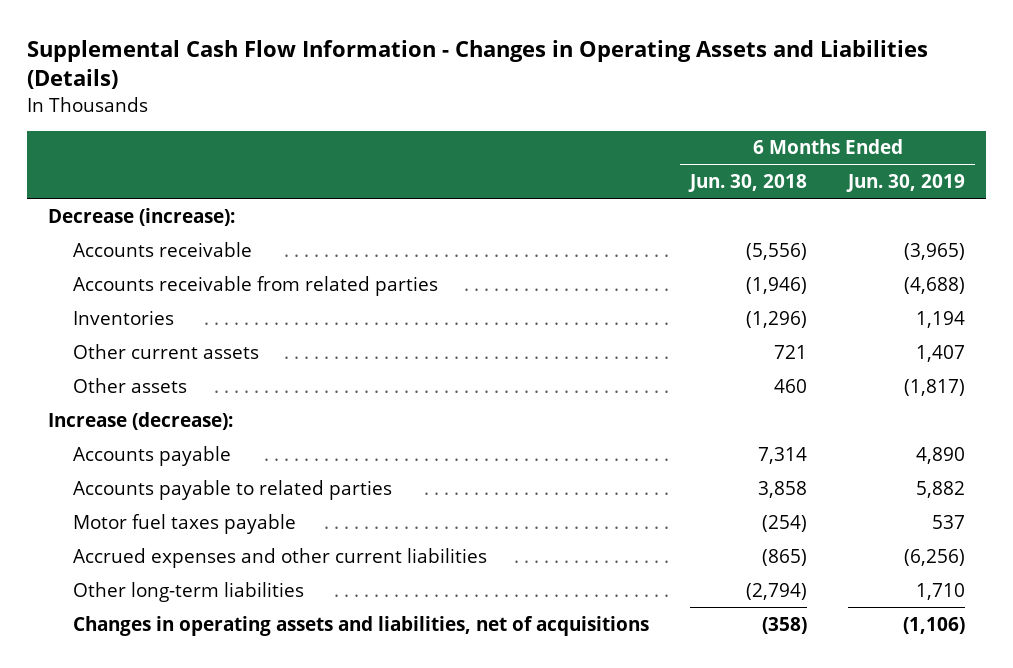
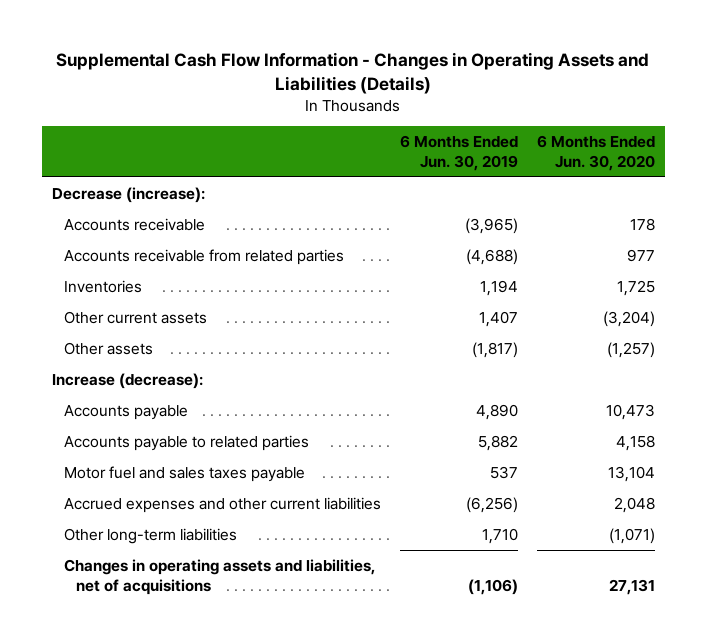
[687,174,807,193] Jun. 30, 2018 -> none
none -> [537,134,656,171] 6 Months Ended Jun. 30, 2020
[72,513,296,534] Motor fuel taxes payable -> [63,465,305,482] Motor fuel and sales taxes payable

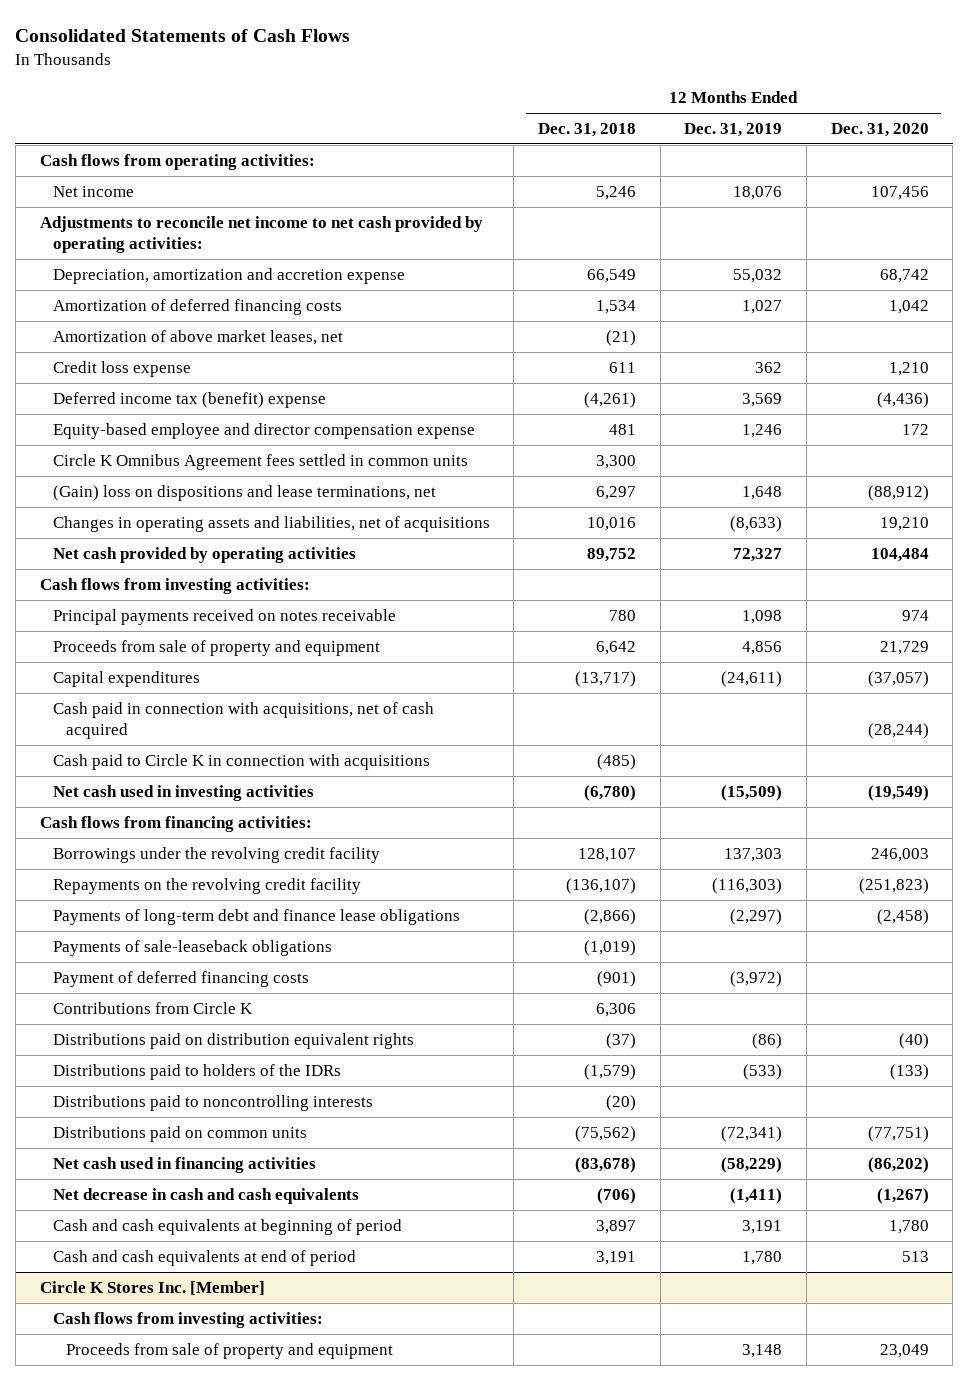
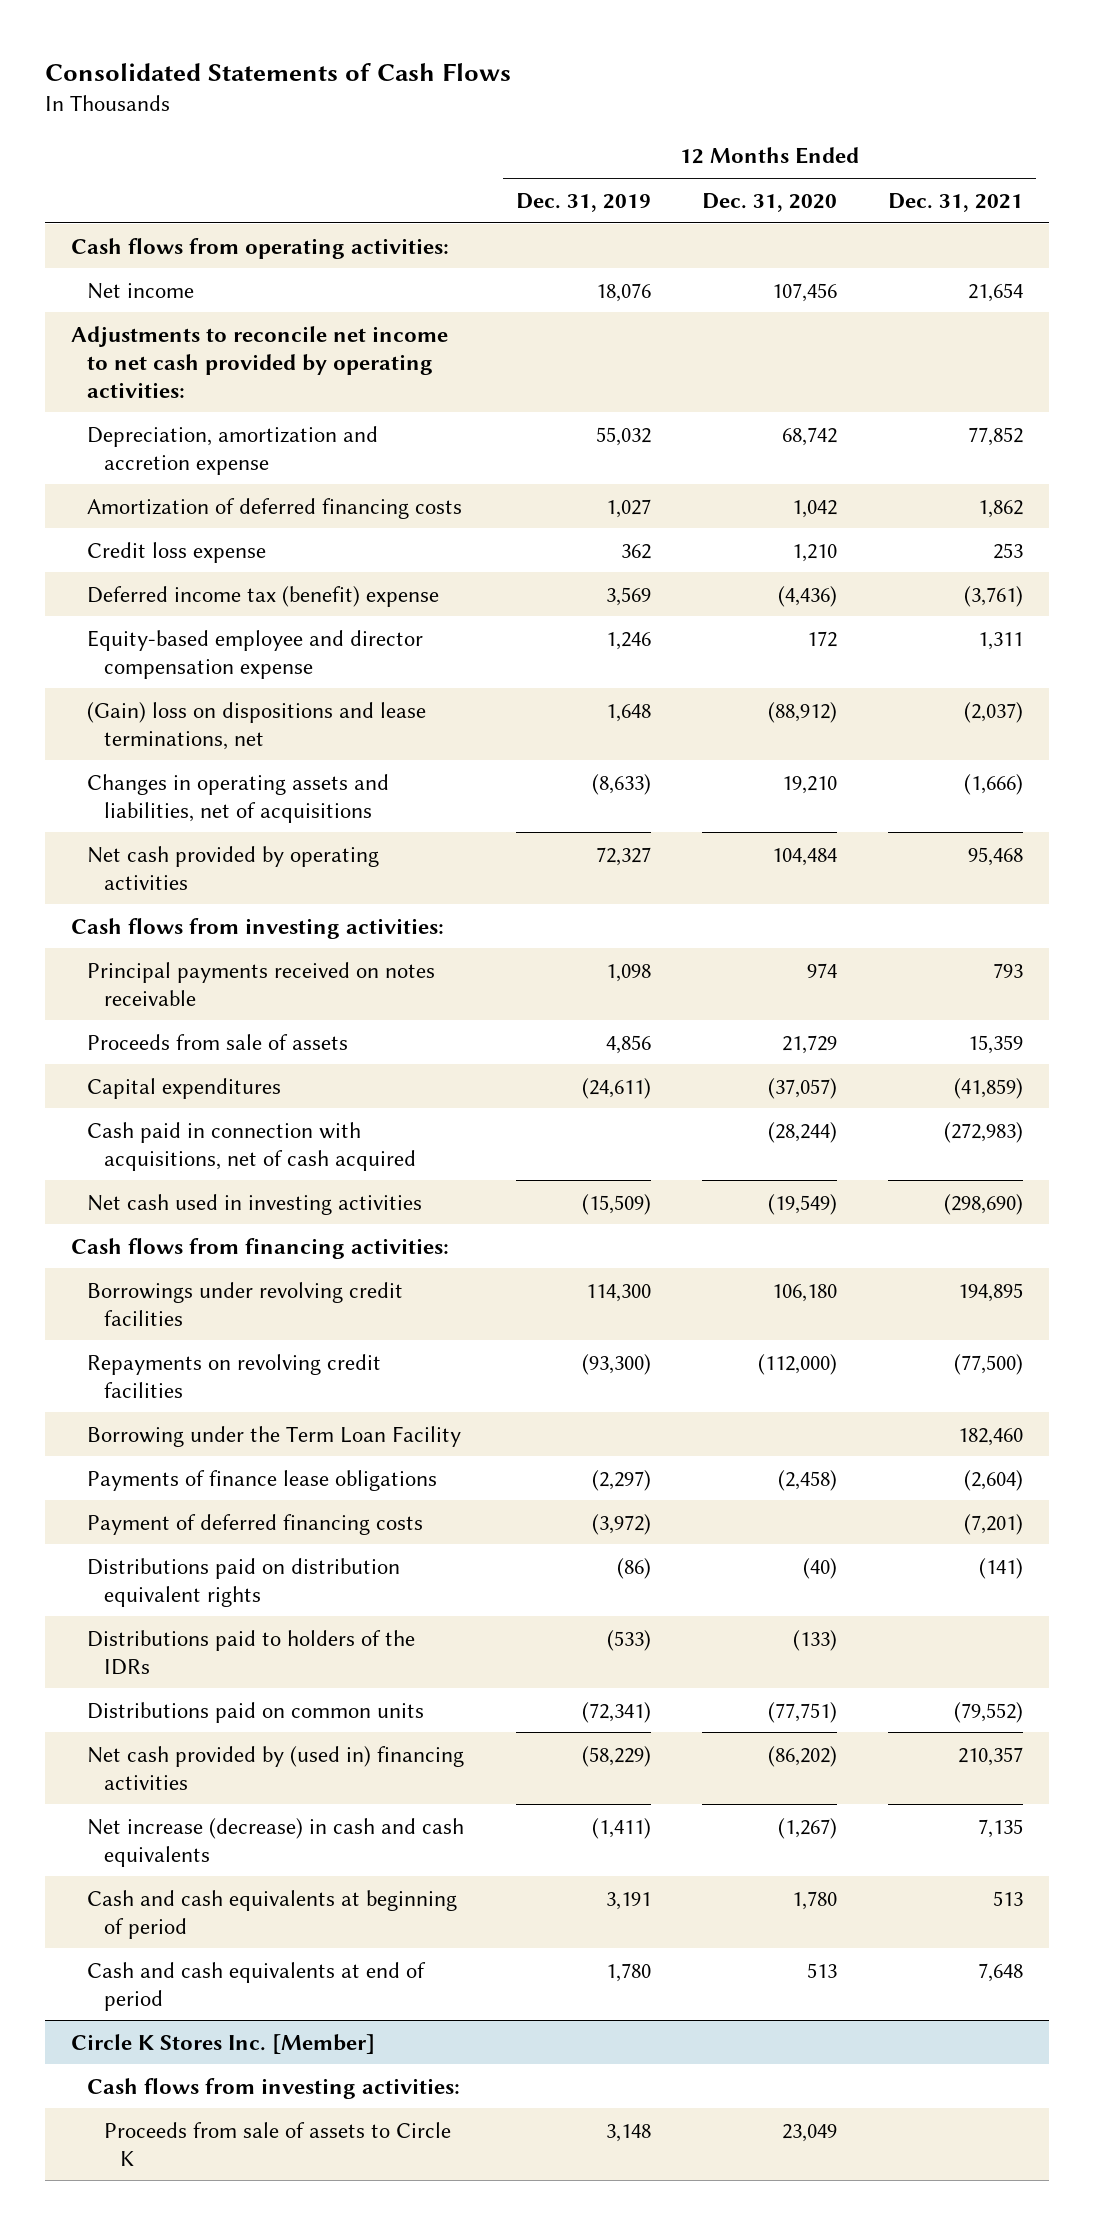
[537,123,636,138] Dec. 31, 2018 -> none
none -> [888,192,1024,212] Dec. 31, 2021
[52,330,343,346] Amortization of above market leases, net -> none
[52,454,468,471] Circle K Omnibus Agreement fees settled in common units -> none
[52,640,380,657] Proceeds from sale of property and equipment -> [87,1033,349,1050] Proceeds from sale of assets
[52,754,430,771] Cash paid to Circle K in connection with acquisitions -> none
[52,940,332,957] Payments of sale-leaseback obligations -> none
[52,847,380,864] Borrowings under the revolving credit facility -> [87,1281,404,1326] Borrowings under revolving credit facilities
[724,848,783,863] 137,303 -> [585,1283,651,1302] 114,300
[870,848,929,863] 246,003 -> [772,1283,838,1302] 106,180
[52,878,361,895] Repayments on the revolving credit facility -> [87,1353,382,1398] Repayments on revolving credit facilities
[712,878,783,895] (116,303) -> [581,1353,651,1375] (93,300)
[858,878,929,895] (251,823) -> [758,1353,838,1375] (112,000)
none -> [87,1425,462,1447] Borrowing under the Term Loan Facility
[52,909,460,926] Payments of long-term debt and finance lease obligations -> [87,1469,438,1491] Payments of finance lease obligations
[52,1002,253,1015] Contributions from Circle K -> none
[52,1095,373,1112] Distributions paid to noncontrolling interests -> none
[52,1157,316,1174] Net cash used in financing activities -> [87,1745,465,1790] Net cash provided by (used in) financing activities
[52,1188,359,1205] Net decrease in cash and cash equivalents -> [87,1817,465,1867] Net increase (decrease) in cash and cash equivalents
[65,1343,393,1360] Proceeds from sale of property and equipment -> [103,2121,451,2166] Proceeds from sale of assets to Circle K

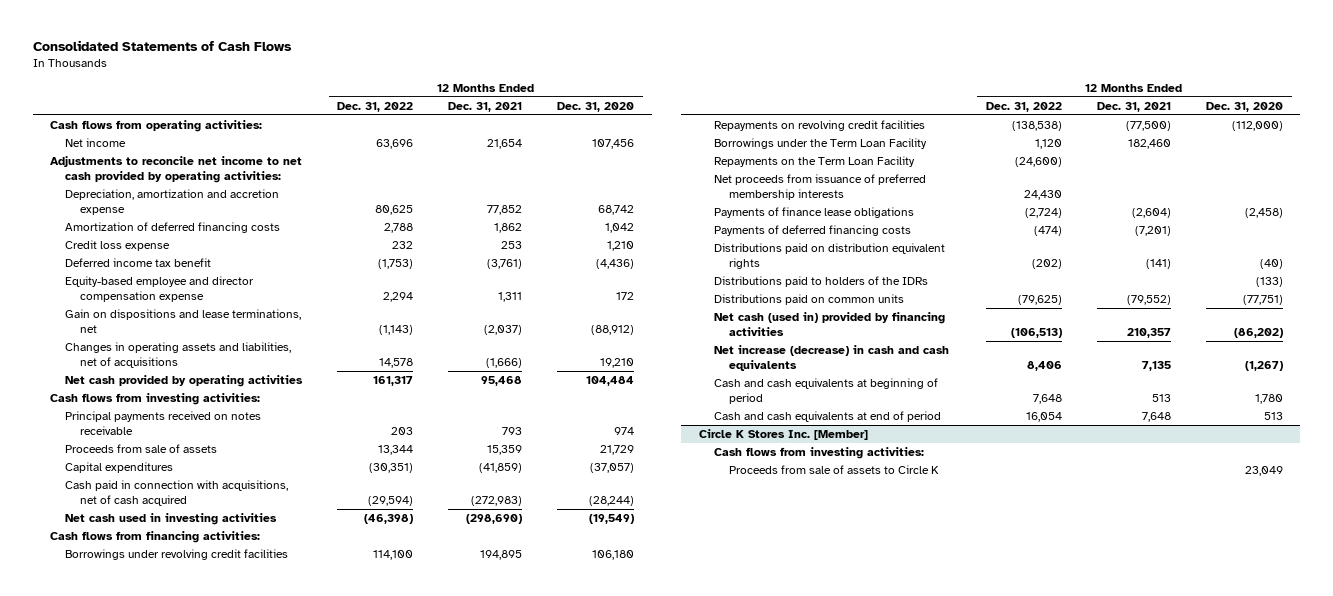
[515,192,651,212] Dec. 31, 2019 -> none
none -> [337,101,414,112] Dec. 31, 2022
[87,585,440,607] Deferred income tax (benefit) expense -> [65,257,212,267] Deferred income tax benefit
[87,701,427,750] (Gain) loss on dispositions and lease terminations, net -> [65,308,302,333] Gain on dispositions and lease terminations, net
[87,1425,462,1447] Borrowing under the Term Loan Facility -> [713,137,927,149] Borrowings under the Term Loan Facility
none -> [713,155,915,167] Repayments on the Term Loan Facility
none -> [713,173,926,200] Net proceeds from issuance of preferred membership interests
[87,1513,424,1535] Payment of deferred financing costs -> [713,224,911,236] Payments of deferred financing costs
[87,1745,465,1790] Net cash provided by (used in) financing activities -> [713,311,945,336] Net cash (used in) provided by financing activities

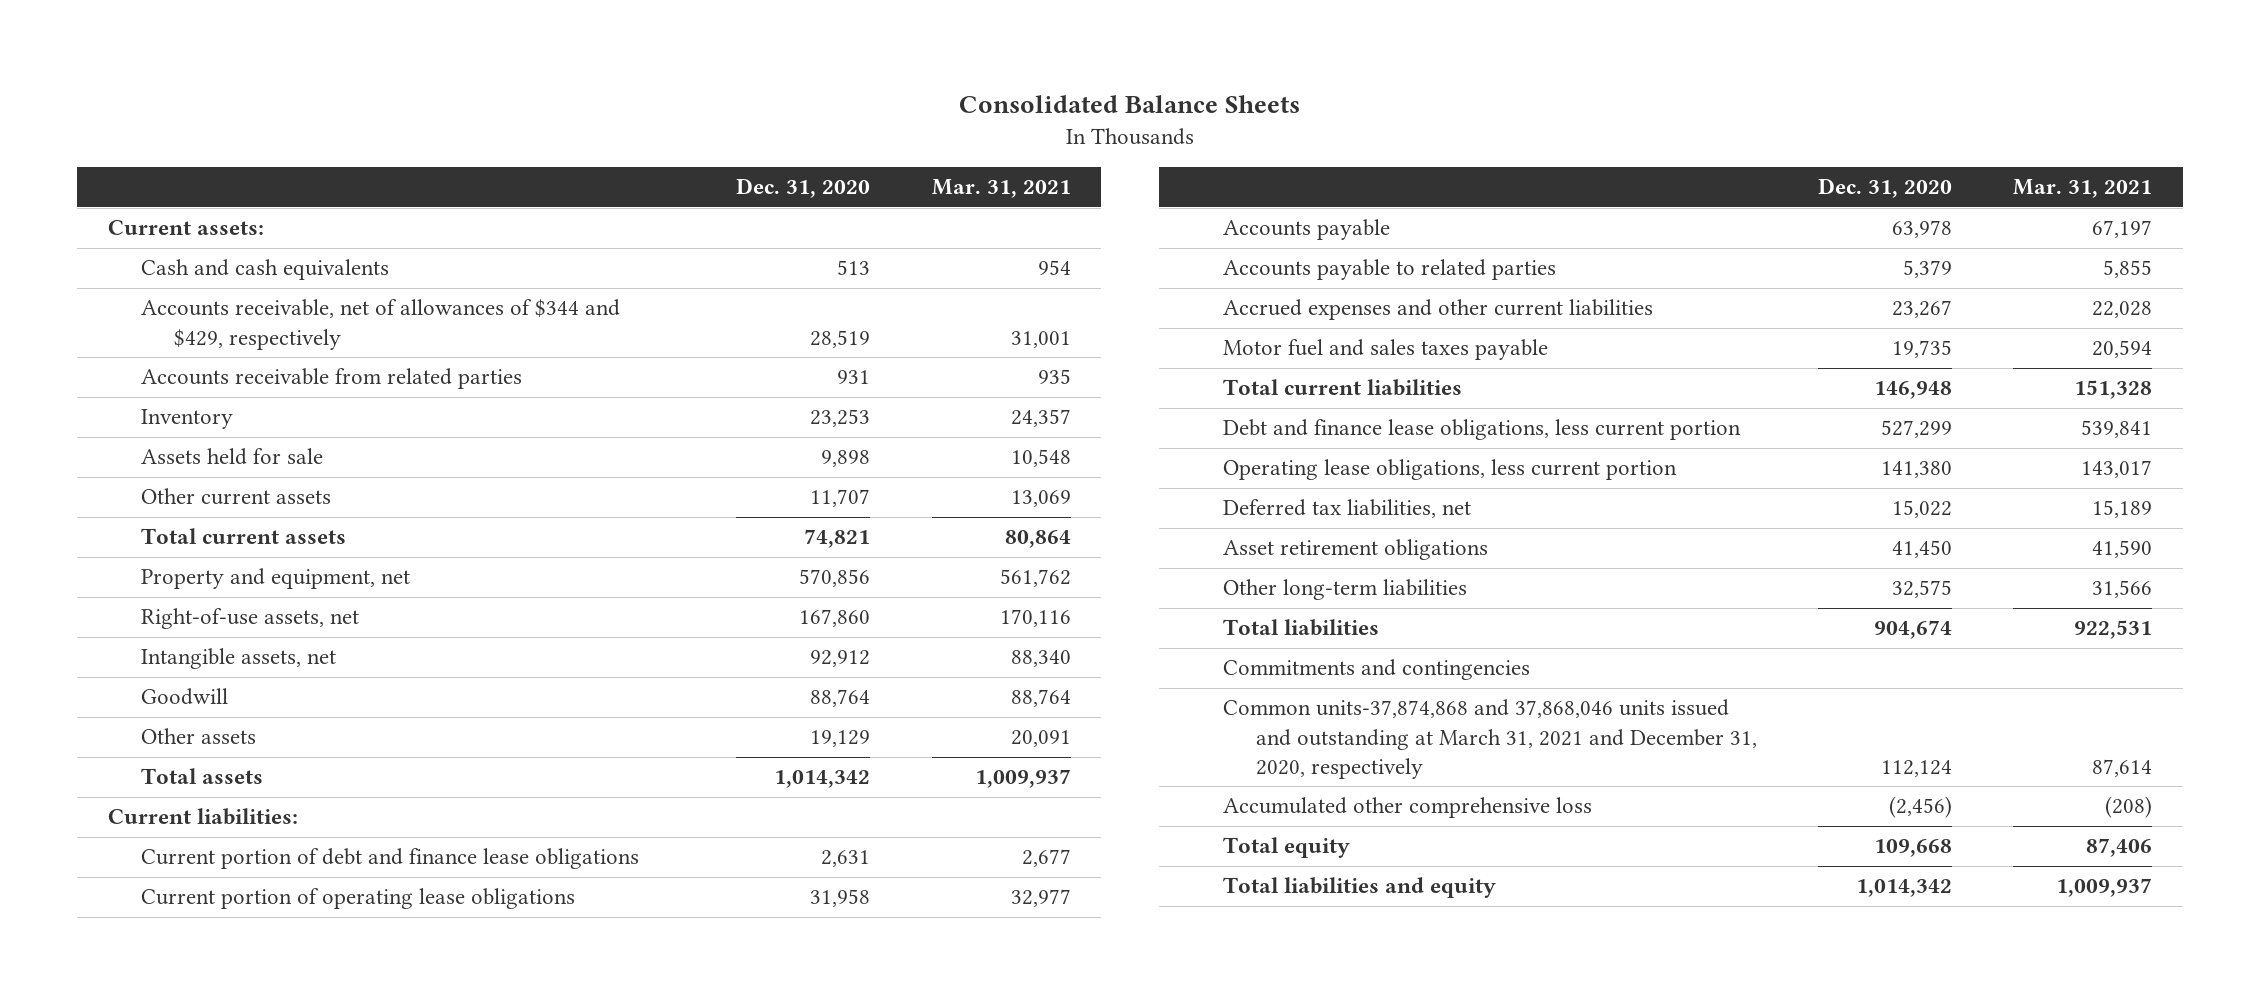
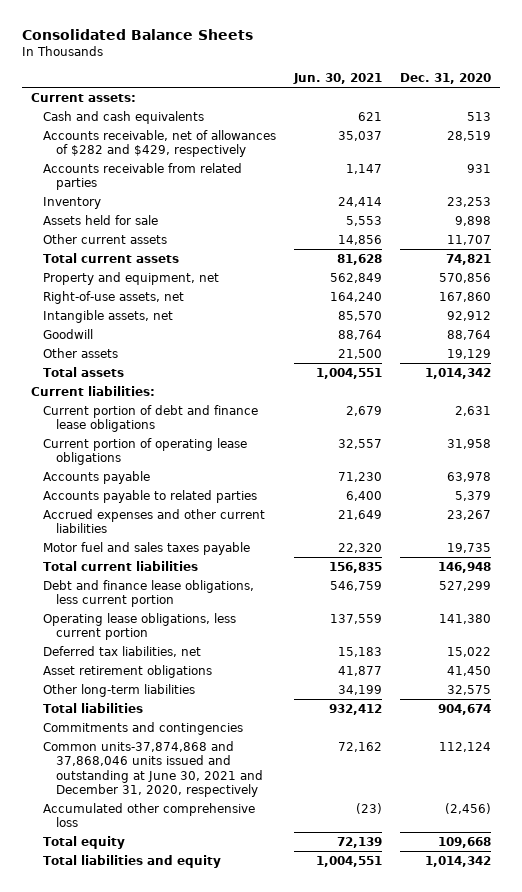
[931,179,1071,199] Mar. 31, 2021 -> none
none -> [293,73,383,85] Jun. 30, 2021
[140,299,620,350] Accounts receivable, net of allowances of $344 and $429, respectively -> [43,129,277,158] Accounts receivable, net of allowances of $282 and $429, respectively
[1222,699,1757,779] Common units-37,874,868 and 37,868,046 units issued and outstanding at March 31, 2021 and December 31, 2020, respectively -> [43,740,264,798] Common units-37,874,868 and 37,868,046 units issued and outstanding at June 30, 2021 and December 31, 2020, respectively

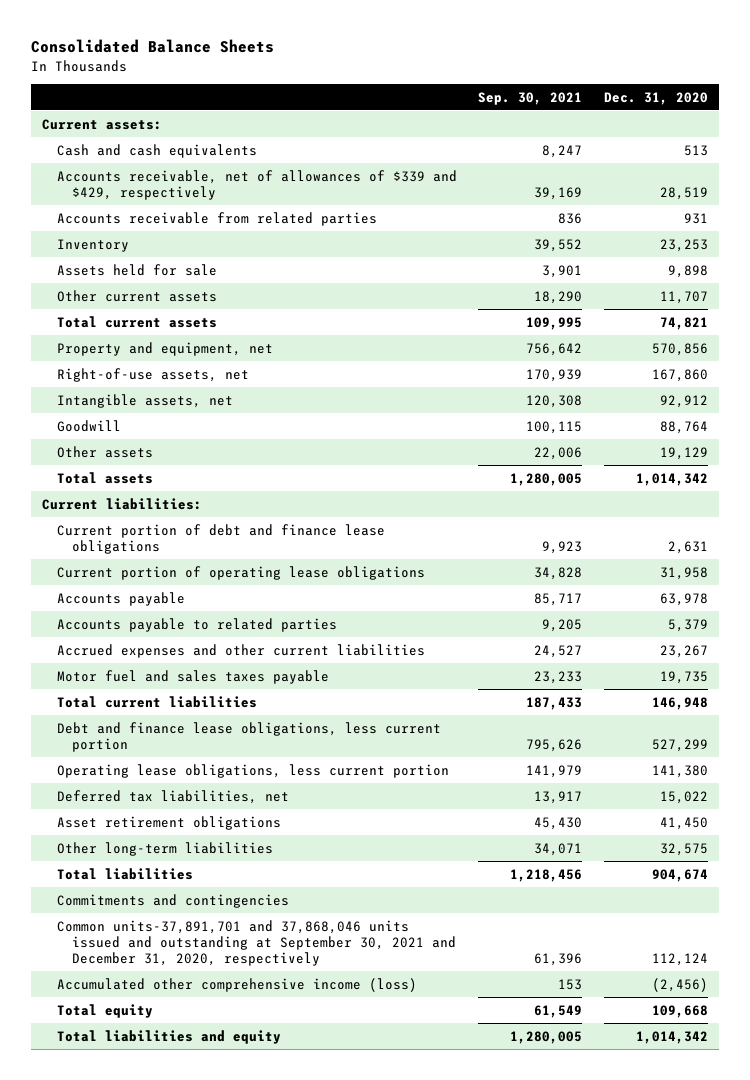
[293,73,383,85] Jun. 30, 2021 -> none
none -> [478,91,583,105] Sep. 30, 2021
[43,129,277,158] Accounts receivable, net of allowances of $282 and $429, respectively -> [56,169,457,200] Accounts receivable, net of allowances of $339 and $429, respectively
[43,740,264,798] Common units-37,874,868 and 37,868,046 units issued and outstanding at June 30, 2021 and December 31, 2020, respectively -> [56,919,456,966] Common units-37,891,701 and 37,868,046 units issued and outstanding at September 30, 2021 and December 31, 2020, respectively
[43,802,256,828] Accumulated other comprehensive loss -> [56,977,417,992] Accumulated other comprehensive income (loss)

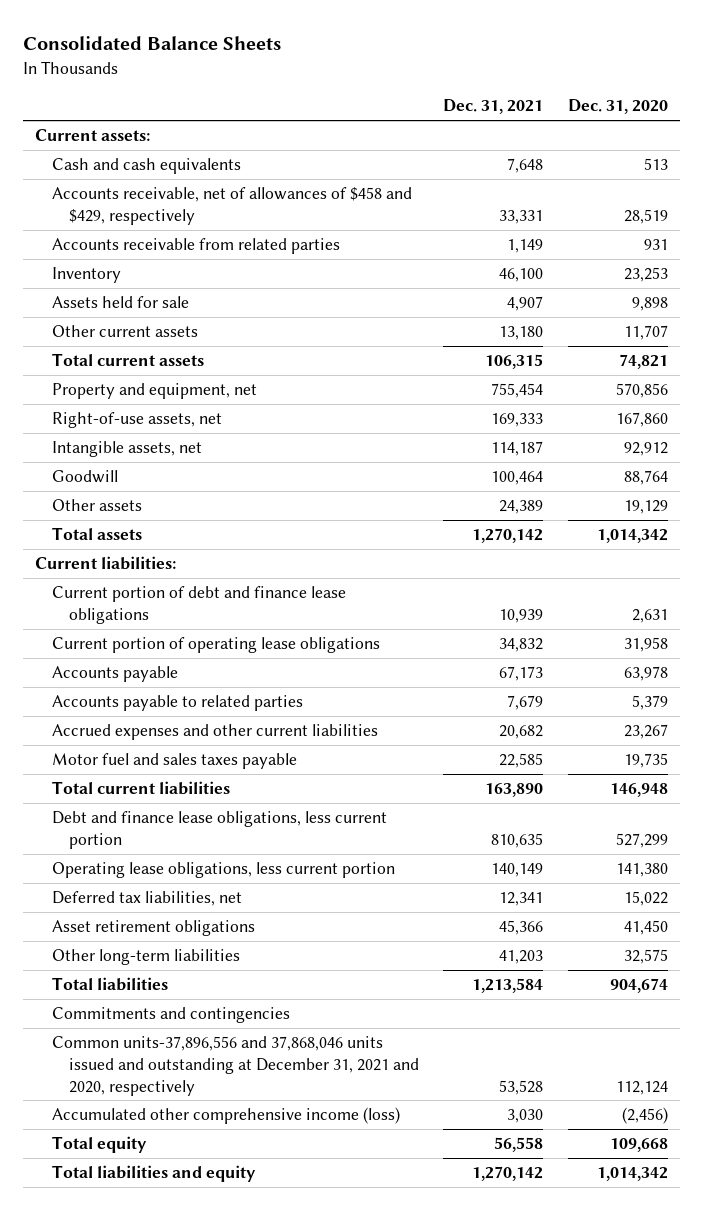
[478,91,583,105] Sep. 30, 2021 -> none
none -> [443,99,544,115] Dec. 31, 2021
[56,169,457,200] Accounts receivable, net of allowances of $339 and $429, respectively -> [52,187,413,225] Accounts receivable, net of allowances of $458 and $429, respectively
[56,919,456,966] Common units-37,891,701 and 37,868,046 units issued and outstanding at September 30, 2021 and December 31, 2020, respectively -> [52,1036,419,1096] Common units-37,896,556 and 37,868,046 units issued and outstanding at December 31, 2021 and 2020, respectively

